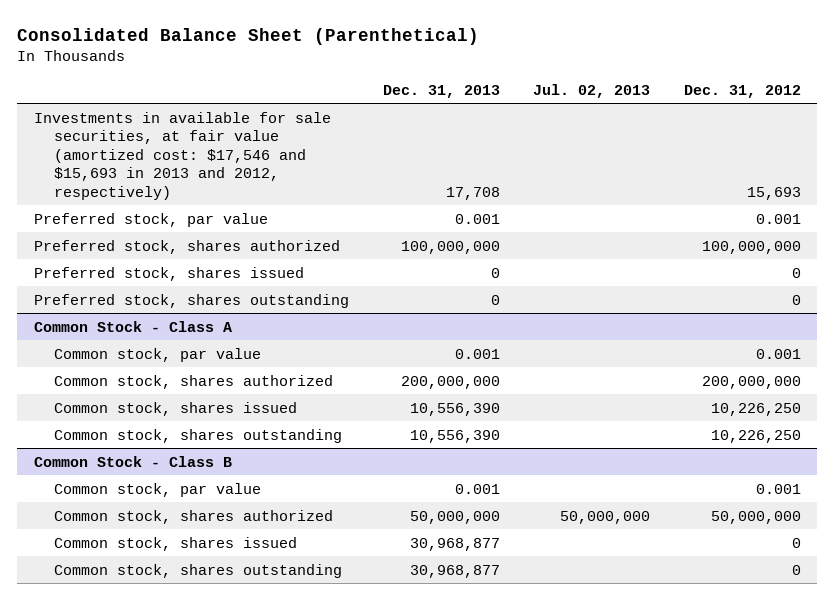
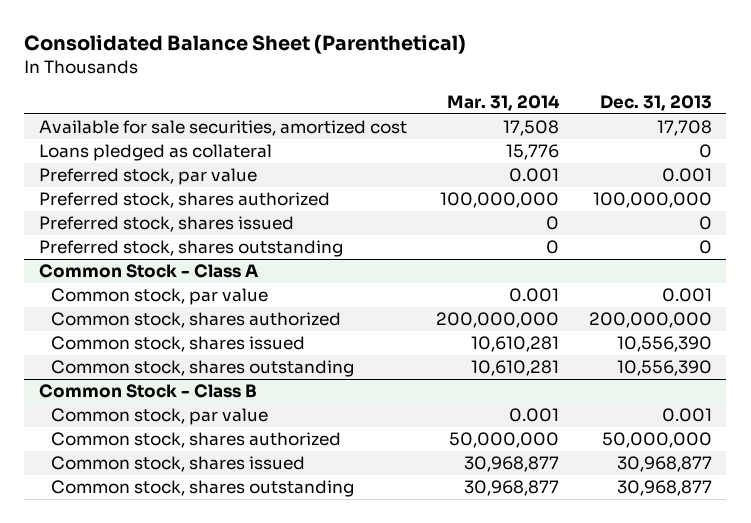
[533,83,651,98] Jul. 02, 2013 -> none
[683,84,801,98] Dec. 31, 2012 -> none
none -> [447,95,561,112] Mar. 31, 2014
[33,111,331,200] Investments in available for sale securities, at fair value (amortized cost: $17,546 and $15,693 in 2013 and 2012, respectively) -> [38,120,407,137] Available for sale securities, amortized cost
none -> [38,144,272,162] Loans pledged as collateral

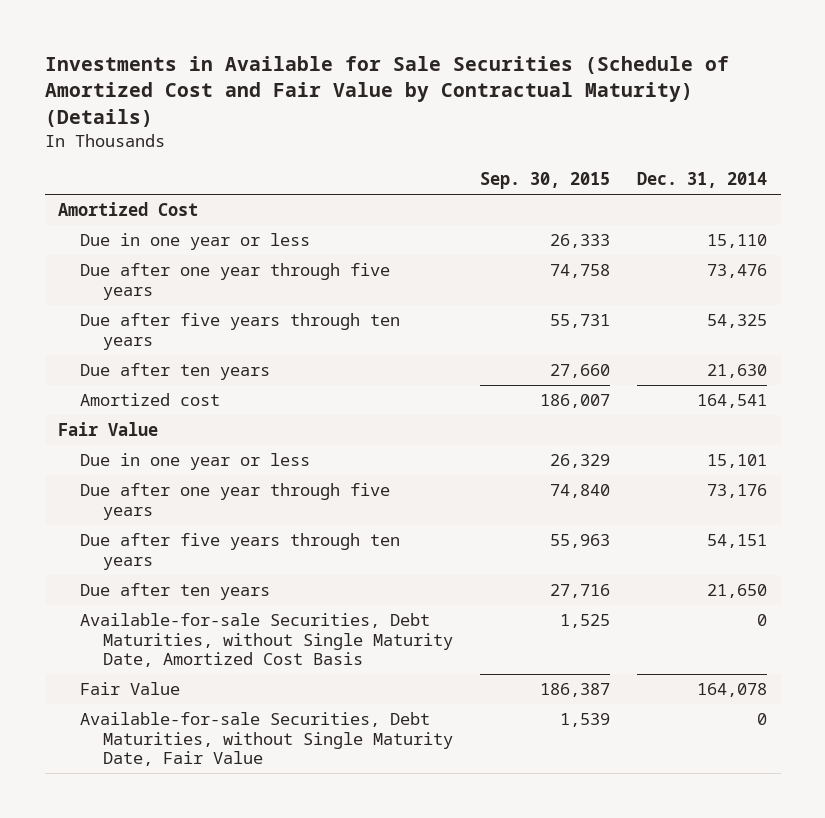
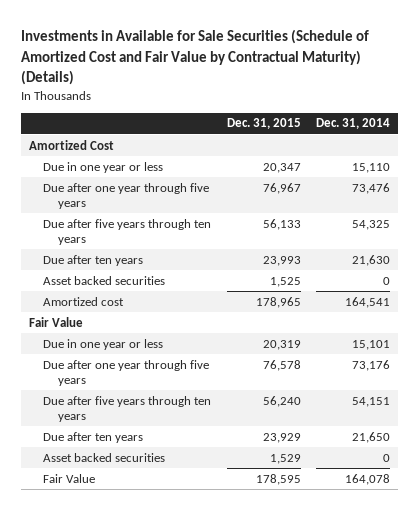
[480,172,611,190] Sep. 30, 2015 -> none
none -> [226,118,301,130] Dec. 31, 2015
none -> [43,275,166,285] Asset backed securities
[80,613,453,668] Available-for-sale Securities, Debt Maturities, without Single Maturity Date, Amortized Cost Basis -> none
none -> [43,452,166,462] Asset backed securities
[80,712,453,767] Available-for-sale Securities, Debt Maturities, without Single Maturity Date, Fair Value -> none

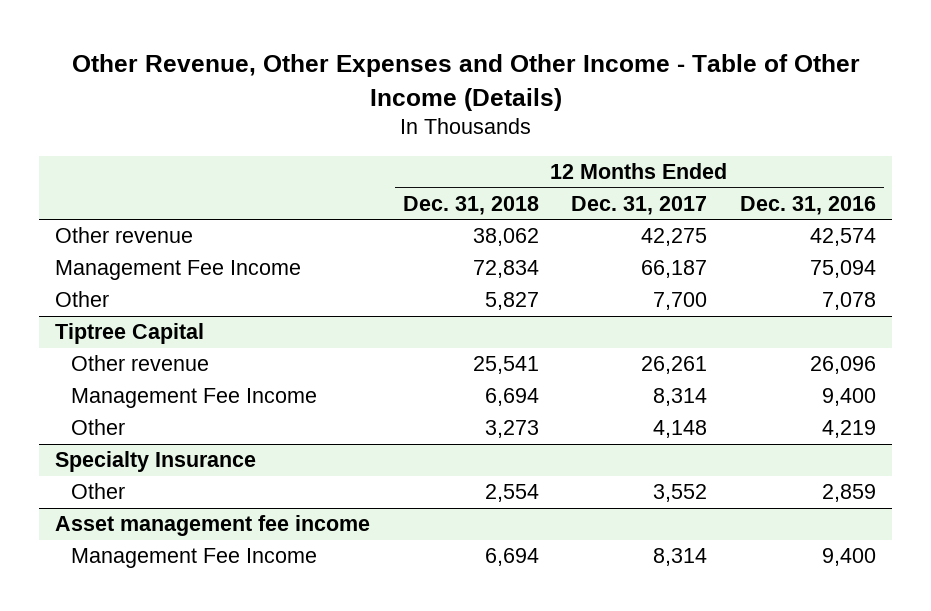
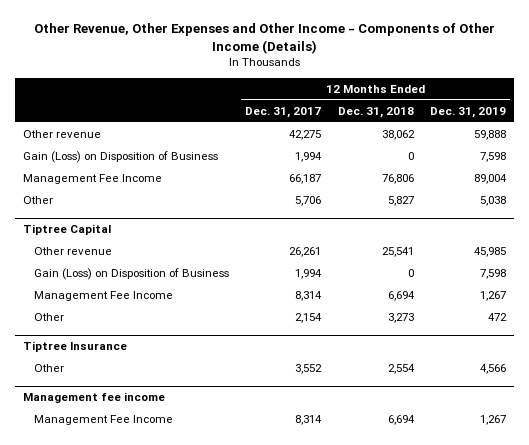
[71,54,860,111] Other Revenue, Other Expenses and Other Income - Table of Other Income (Details) -> [33,22,495,54] Other Revenue, Other Expenses and Other Income - Components of Other Income (Details)
[739,195,876,215] Dec. 31, 2016 -> none
none -> [430,106,507,118] Dec. 31, 2019
none -> [23,151,219,164] Gain (Loss) on Disposition of Business
[472,260,539,279] 72,834 -> [381,174,414,185] 76,806
[653,292,708,311] 7,700 -> [295,196,322,207] 5,706
none -> [33,268,229,281] Gain (Loss) on Disposition of Business
[55,451,257,473] Specialty Insurance -> none
[653,420,708,439] 4,148 -> [295,313,323,324] 2,154
none -> [23,341,128,353] Tiptree Insurance
[55,515,371,537] Asset management fee income -> [23,392,166,404] Management fee income

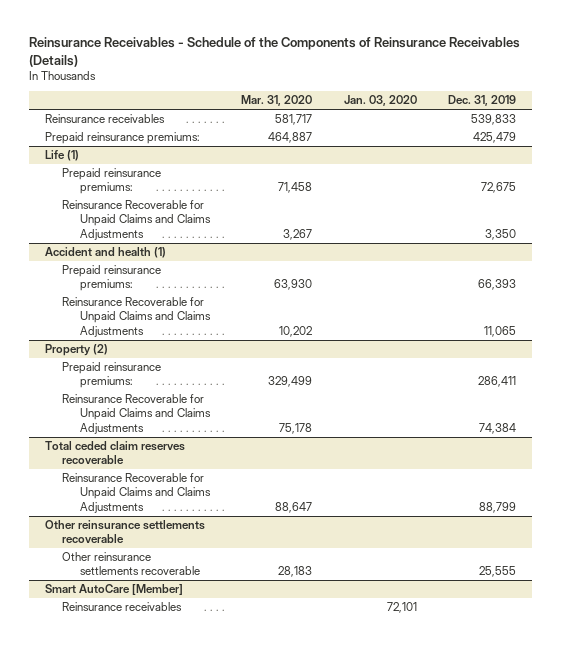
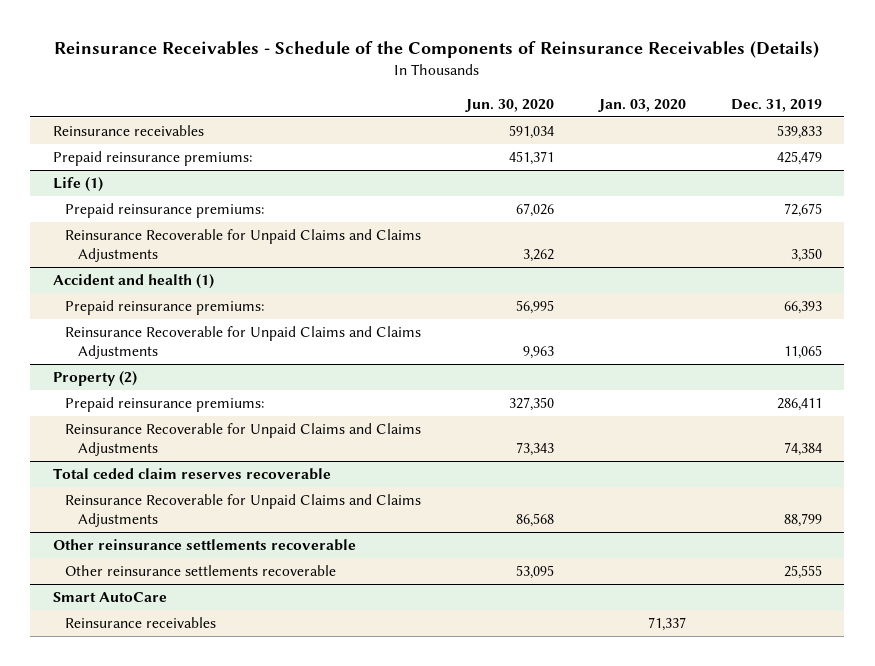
[241,95,313,107] Mar. 31, 2020 -> none
none -> [465,98,555,112] Jun. 30, 2020
[45,584,184,596] Smart AutoCare [Member] -> [52,591,167,602] Smart AutoCare
[386,602,417,614] 72,101 -> [648,616,687,631] 71,337

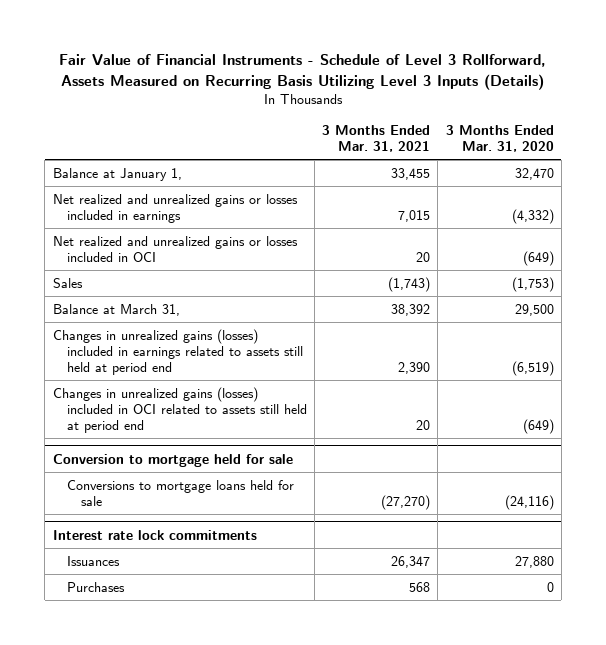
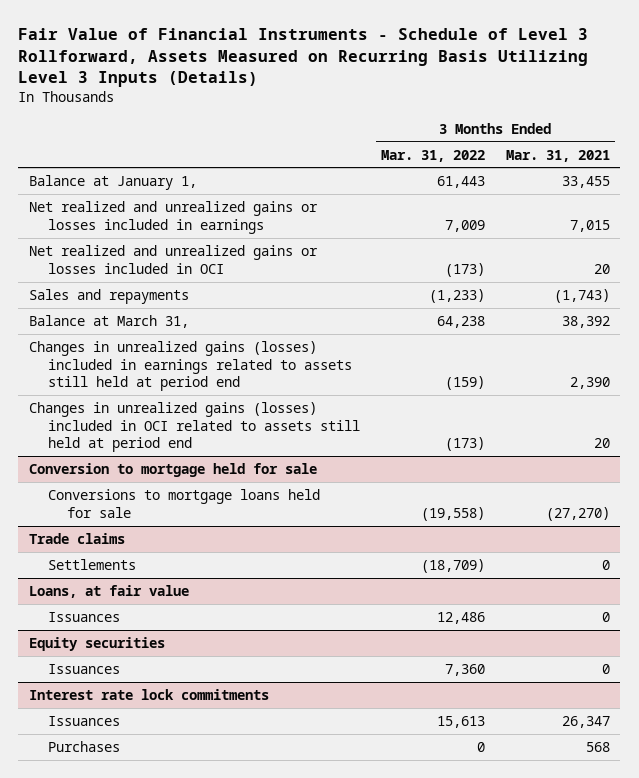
[445,125,554,152] 3 Months Ended Mar. 31, 2020 -> none
none -> [380,149,485,162] Mar. 31, 2022
[52,277,83,288] Sales -> [28,288,189,304] Sales and repayments
none -> [28,532,125,544] Trade claims
none -> [47,558,136,570] Settlements
none -> [28,584,189,598] Loans, at fair value
none -> [47,611,120,622] Issuances
none -> [28,636,165,651] Equity securities
none -> [47,663,120,674] Issuances

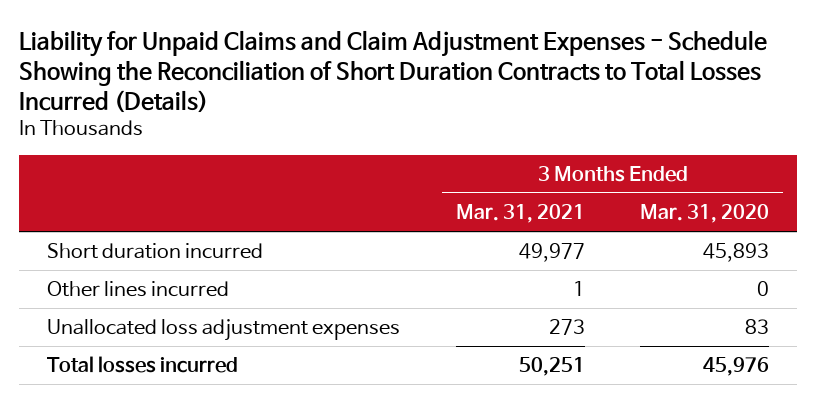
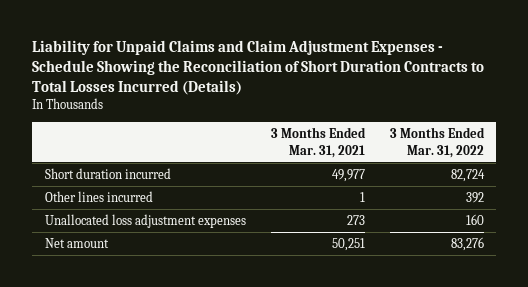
[640,204,770,224] Mar. 31, 2020 -> none
none -> [389,126,485,158] 3 Months Ended Mar. 31, 2022
[46,356,238,374] Total losses incurred -> [44,237,109,248] Net amount

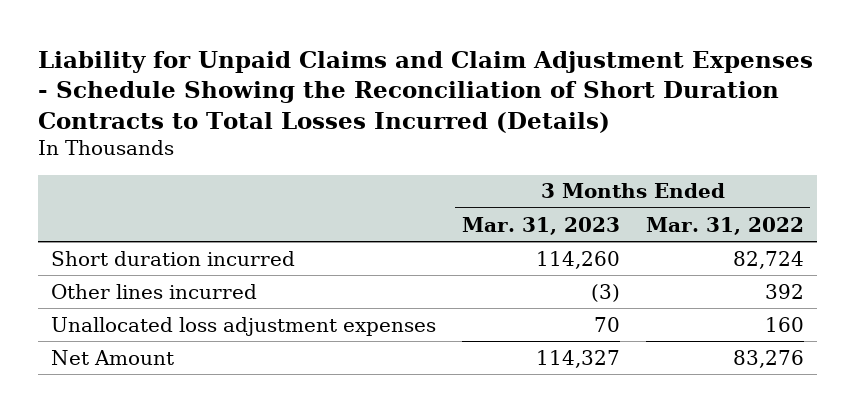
[270,126,366,158] 3 Months Ended Mar. 31, 2021 -> none
none -> [461,216,620,235] Mar. 31, 2023
[44,237,109,248] Net amount -> [50,349,174,365] Net Amount

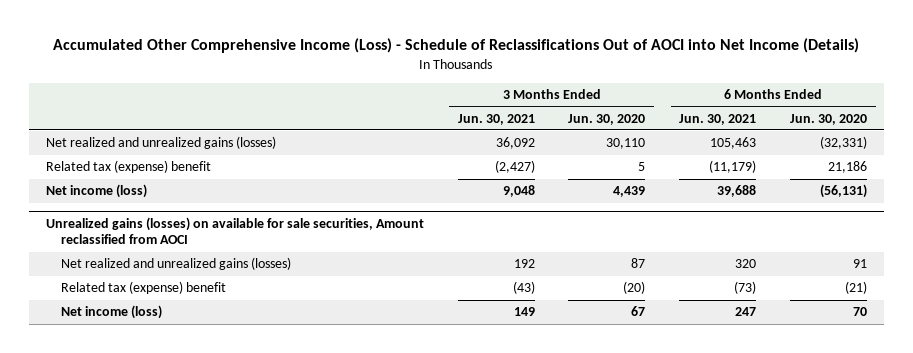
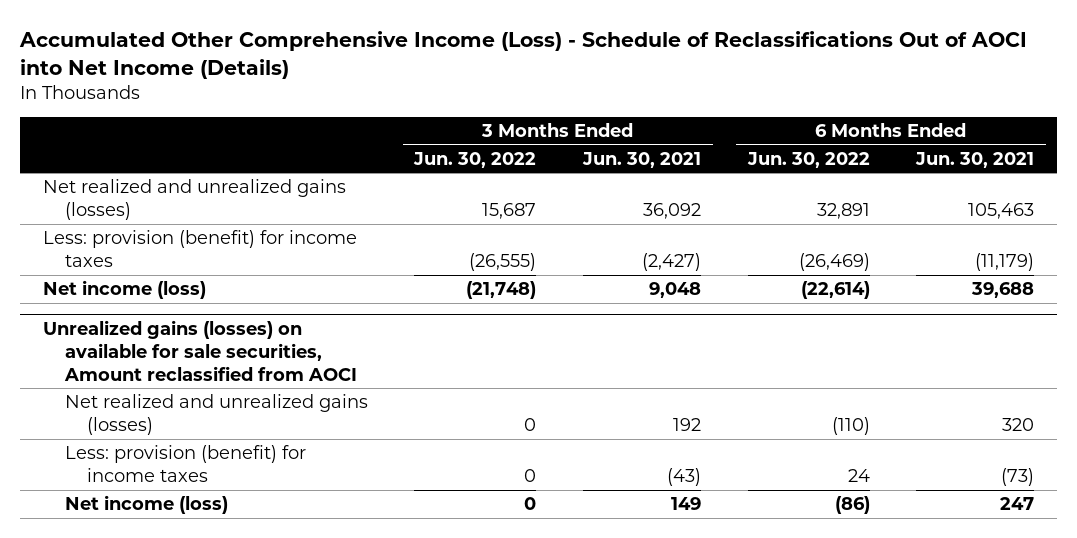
[568,113,646,125] Jun. 30, 2020 -> none
[790,113,868,125] Jun. 30, 2020 -> none
none -> [413,151,537,168] Jun. 30, 2022
none -> [746,151,870,168] Jun. 30, 2022
[45,160,211,174] Related tax (expense) benefit -> [43,230,358,268] Less: provision (benefit) for income taxes
[60,281,226,295] Related tax (expense) benefit -> [64,445,306,483] Less: provision (benefit) for income taxes

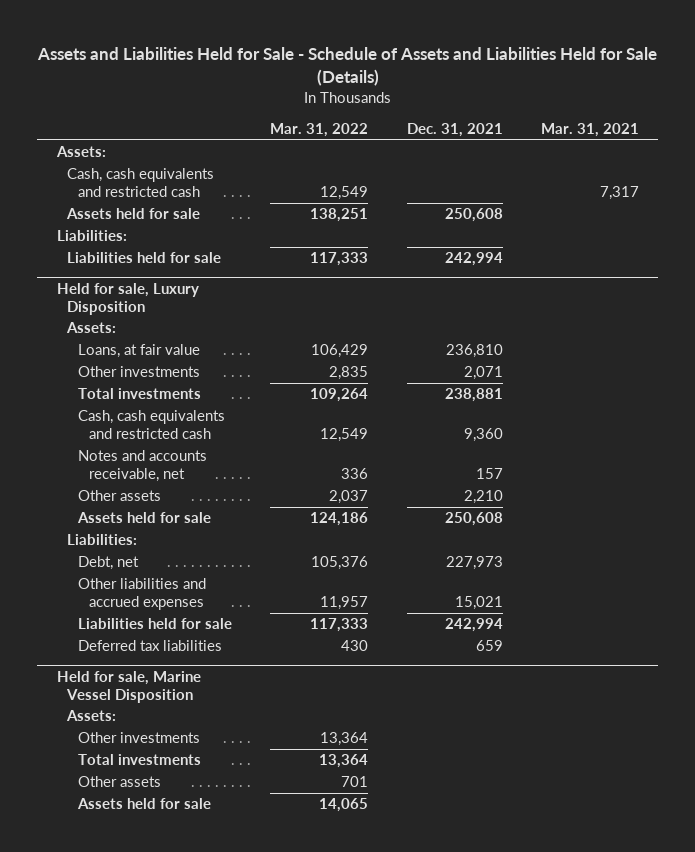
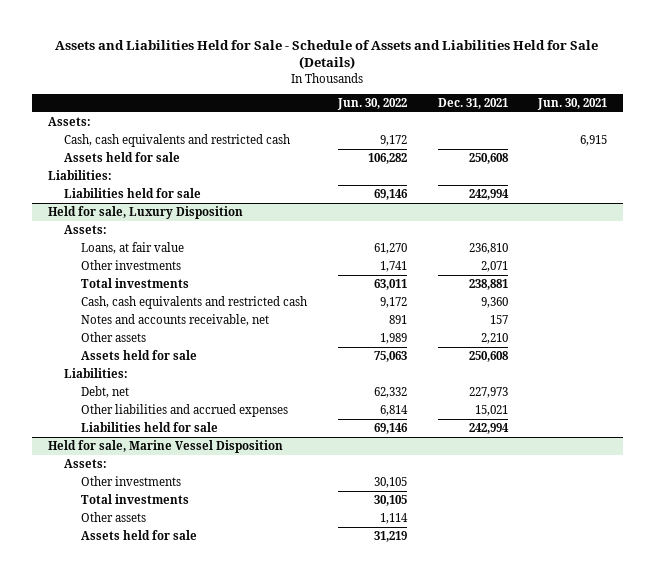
[270,122,369,137] Mar. 31, 2022 -> none
[540,122,639,137] Mar. 31, 2021 -> none
none -> [336,98,407,111] Jun. 30, 2022
none -> [537,98,608,111] Jun. 30, 2021
[78,640,223,652] Deferred tax liabilities -> none

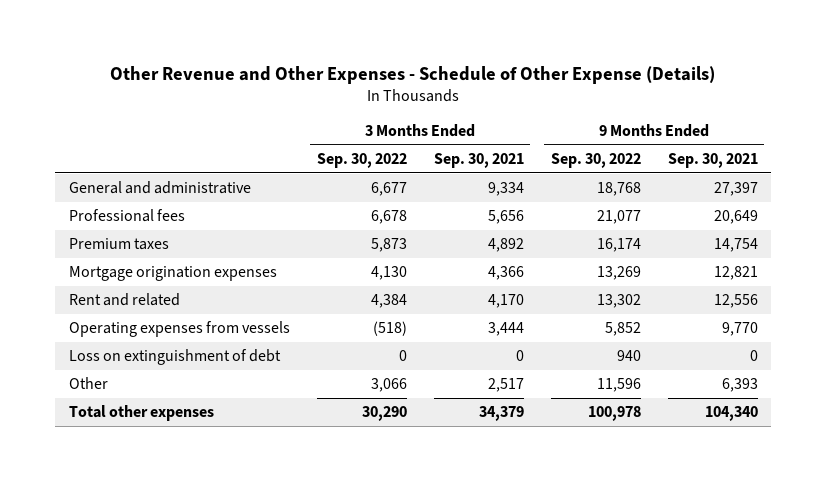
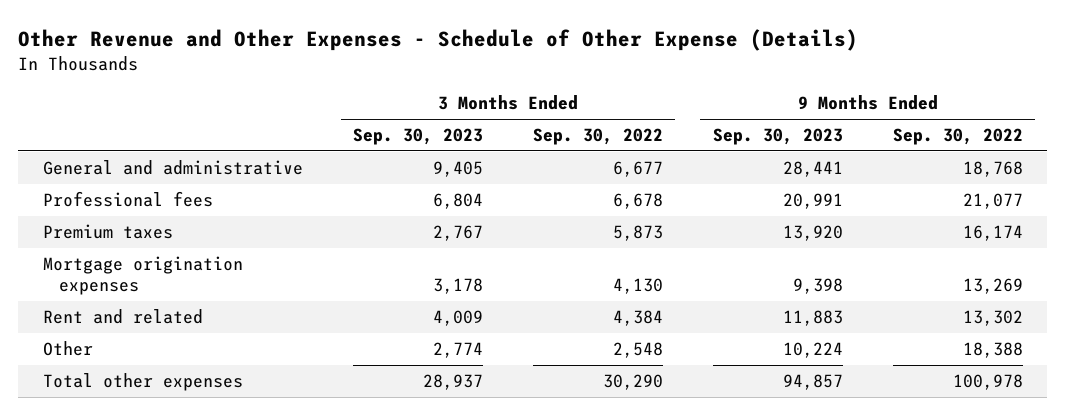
[433,152,524,168] Sep. 30, 2021 -> none
[667,152,758,168] Sep. 30, 2021 -> none
none -> [353,128,484,146] Sep. 30, 2023
none -> [712,128,843,146] Sep. 30, 2023
[68,321,290,338] Operating expenses from vessels -> none
[68,349,281,366] Loss on extinguishment of debt -> none
[370,378,407,393] 3,066 -> [612,342,663,359] 2,548
[596,378,641,393] 11,596 -> [962,342,1023,359] 18,388

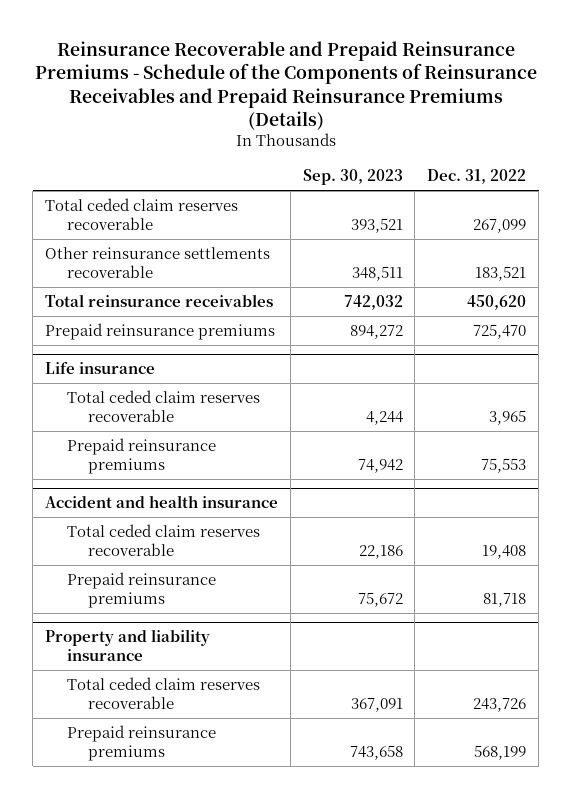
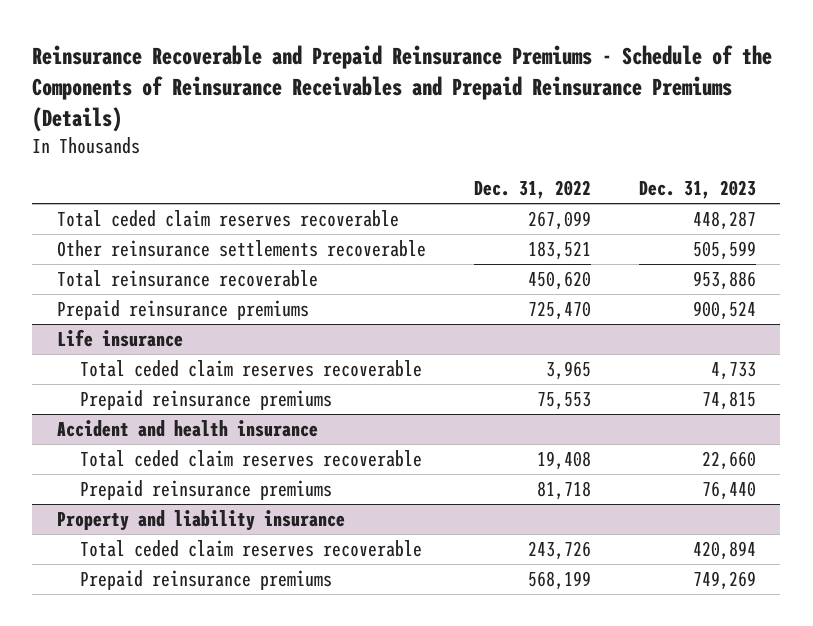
[302,169,403,186] Sep. 30, 2023 -> none
none -> [639,180,757,200] Dec. 31, 2023
[45,293,274,307] Total reinsurance receivables -> [56,269,318,287] Total reinsurance recoverable

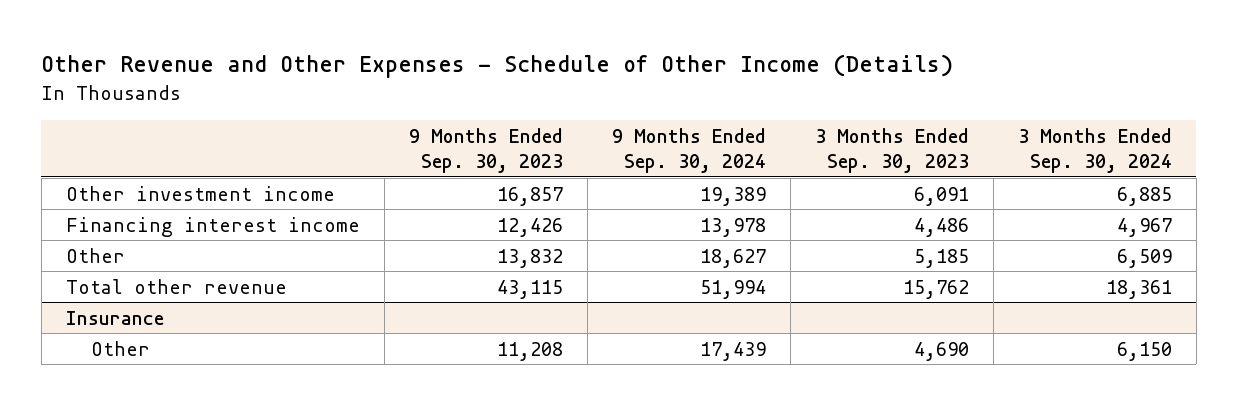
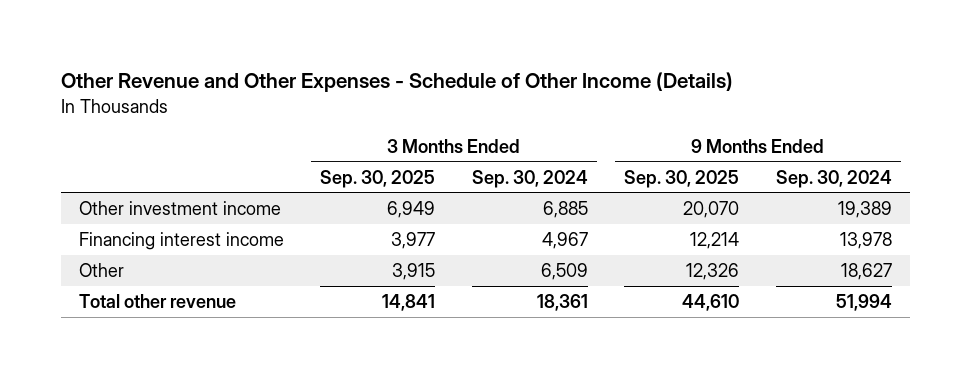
[408,127,563,173] 9 Months Ended Sep. 30, 2023 -> none
[814,127,969,173] 3 Months Ended Sep. 30, 2023 -> none
none -> [320,169,436,188] Sep. 30, 2025
none -> [624,169,740,188] Sep. 30, 2025
[65,310,164,325] Insurance -> none
[90,340,150,356] Other -> none

